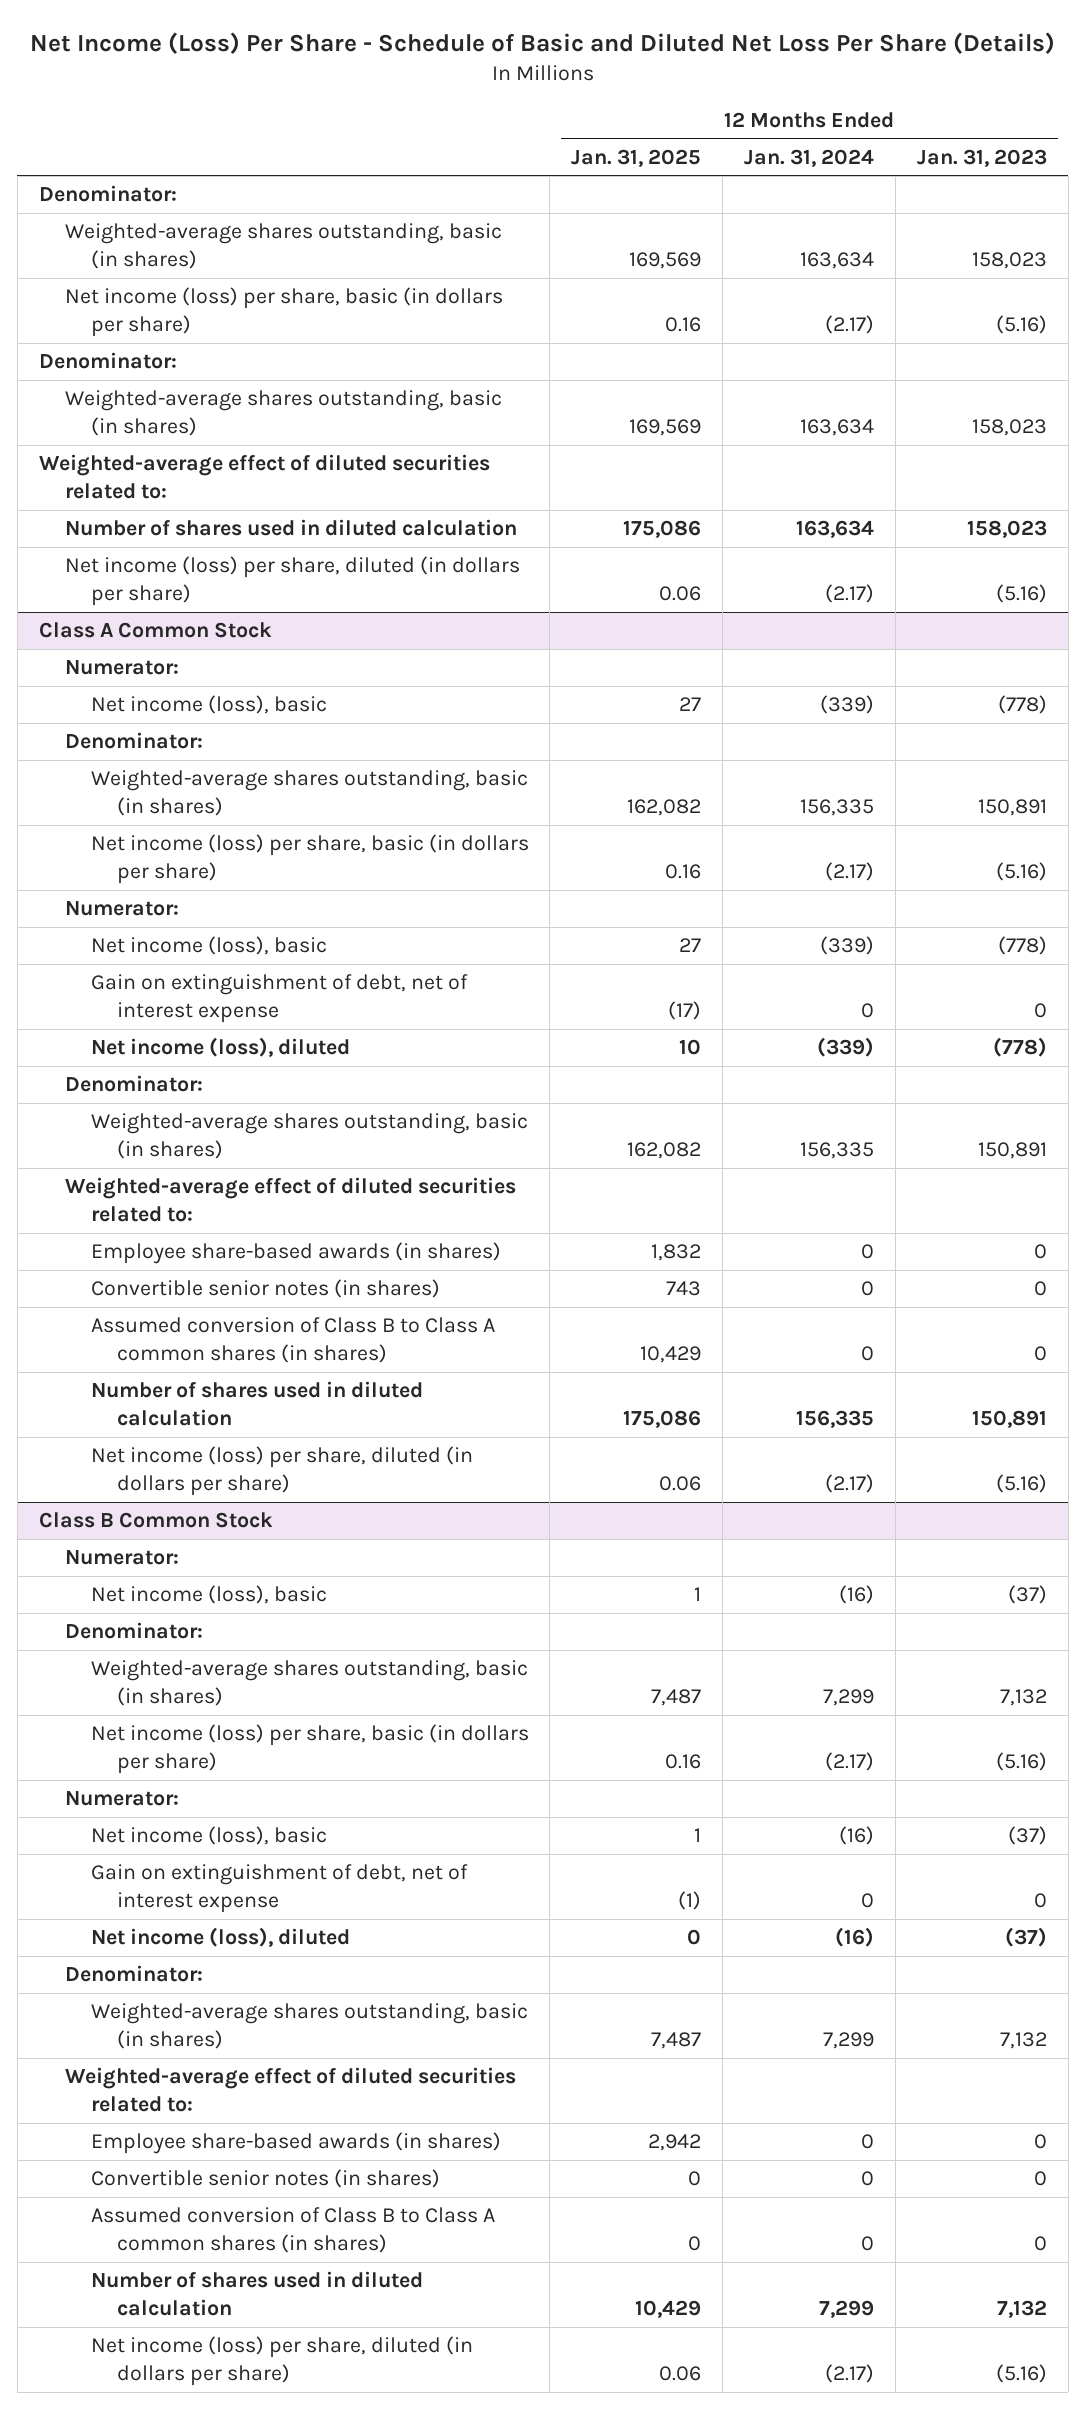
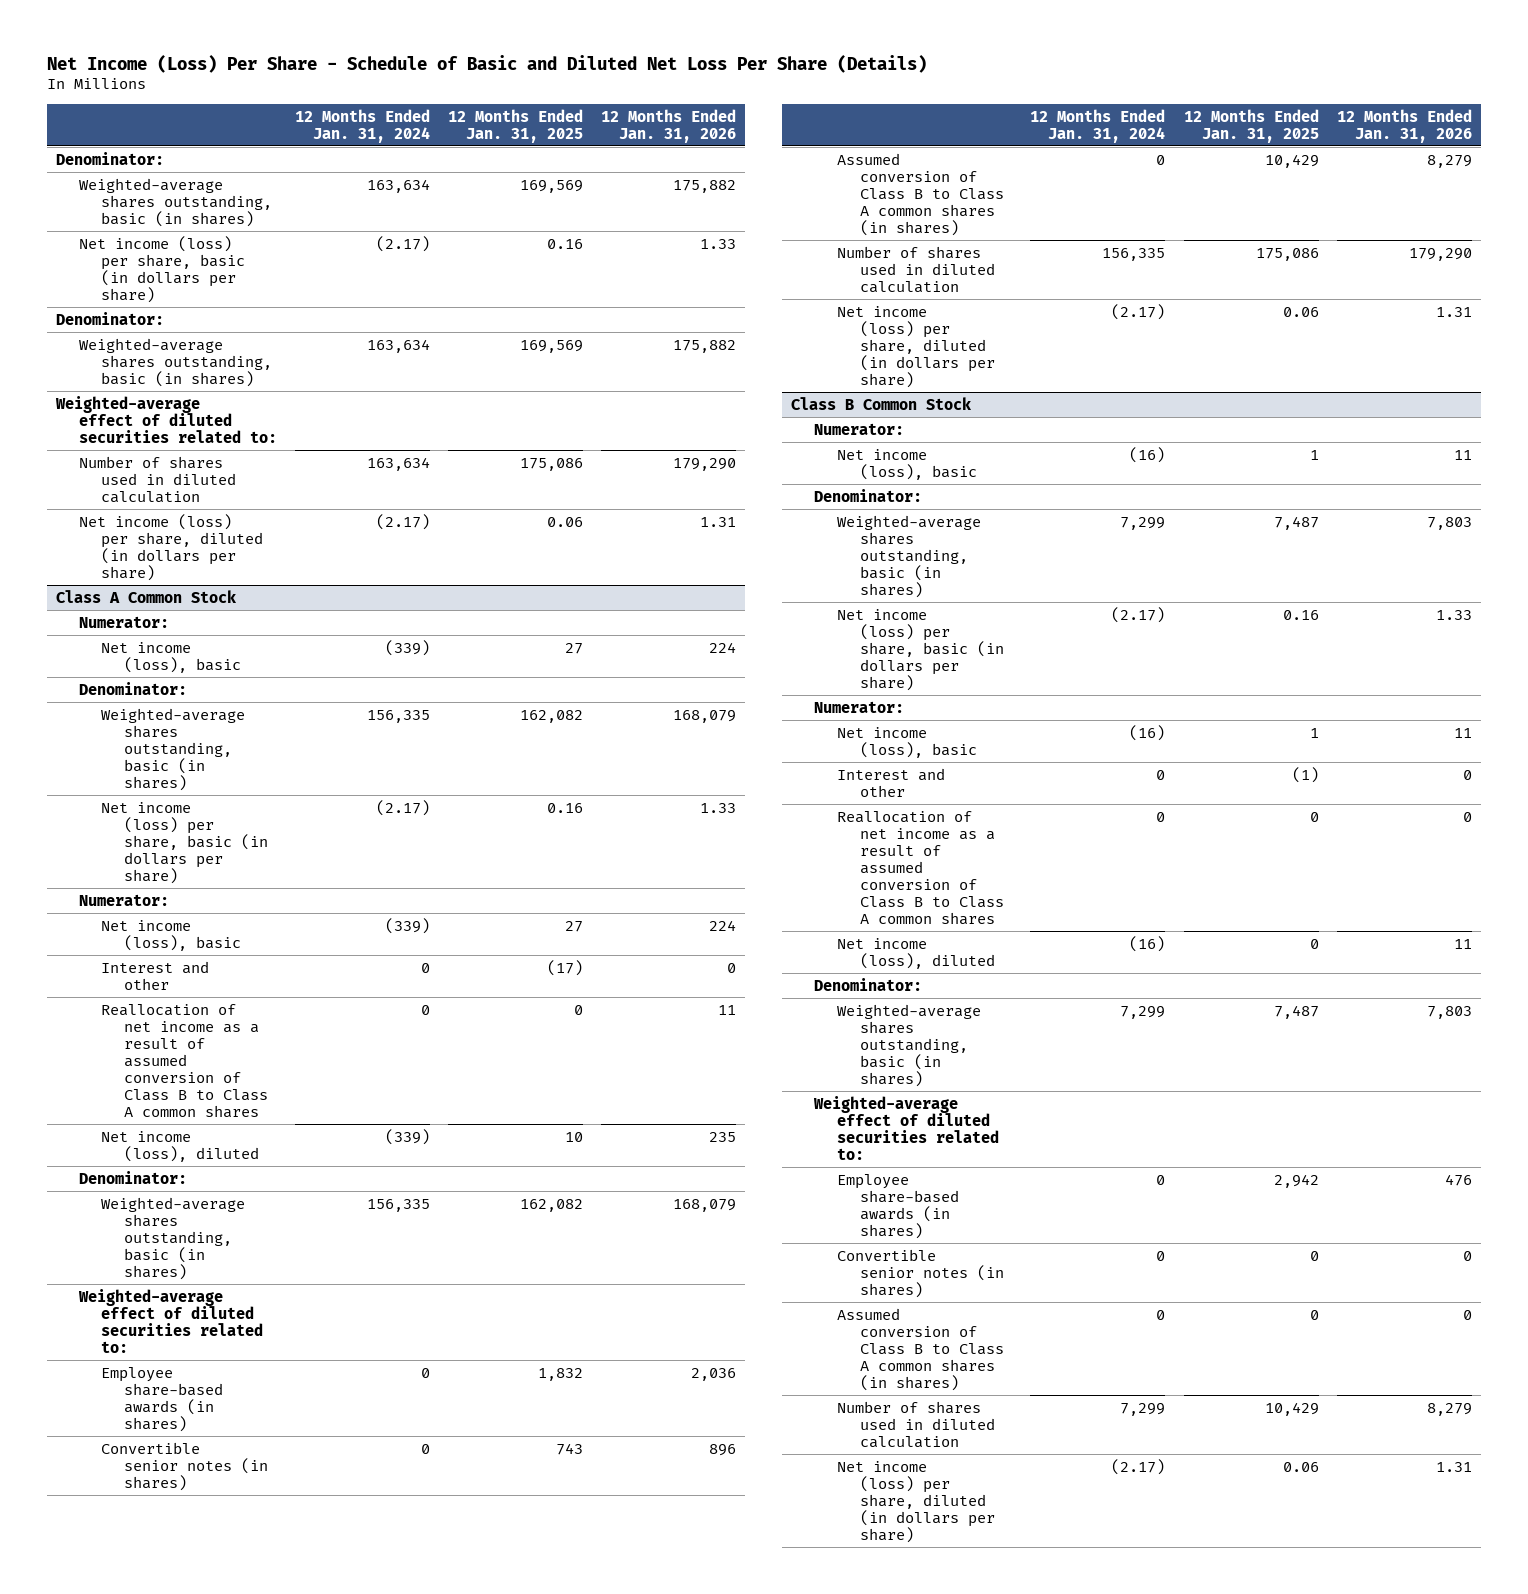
[916,148,1047,167] Jan. 31, 2023 -> none
none -> [601,108,737,143] 12 Months Ended Jan. 31, 2026
[90,974,468,1023] Gain on extinguishment of debt, net of interest expense -> none
none -> [101,960,210,990] Interest and other
none -> [101,1003,269,1118] Reallocation of net income as a result of assumed conversion of Class B to Class A common shares
[90,1864,468,1913] Gain on extinguishment of debt, net of interest expense -> none
none -> [837,767,946,797] Interest and other
none -> [837,810,1004,925] Reallocation of net income as a result of assumed conversion of Class B to Class A common shares

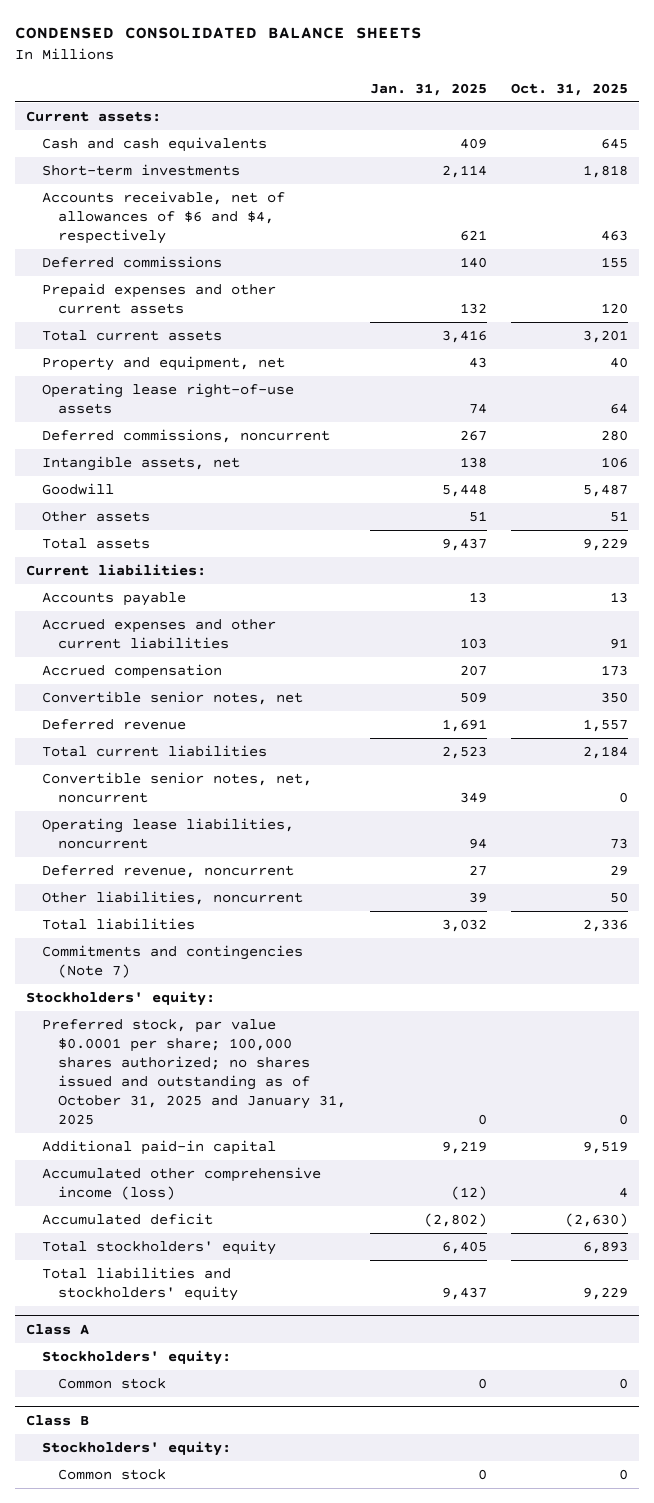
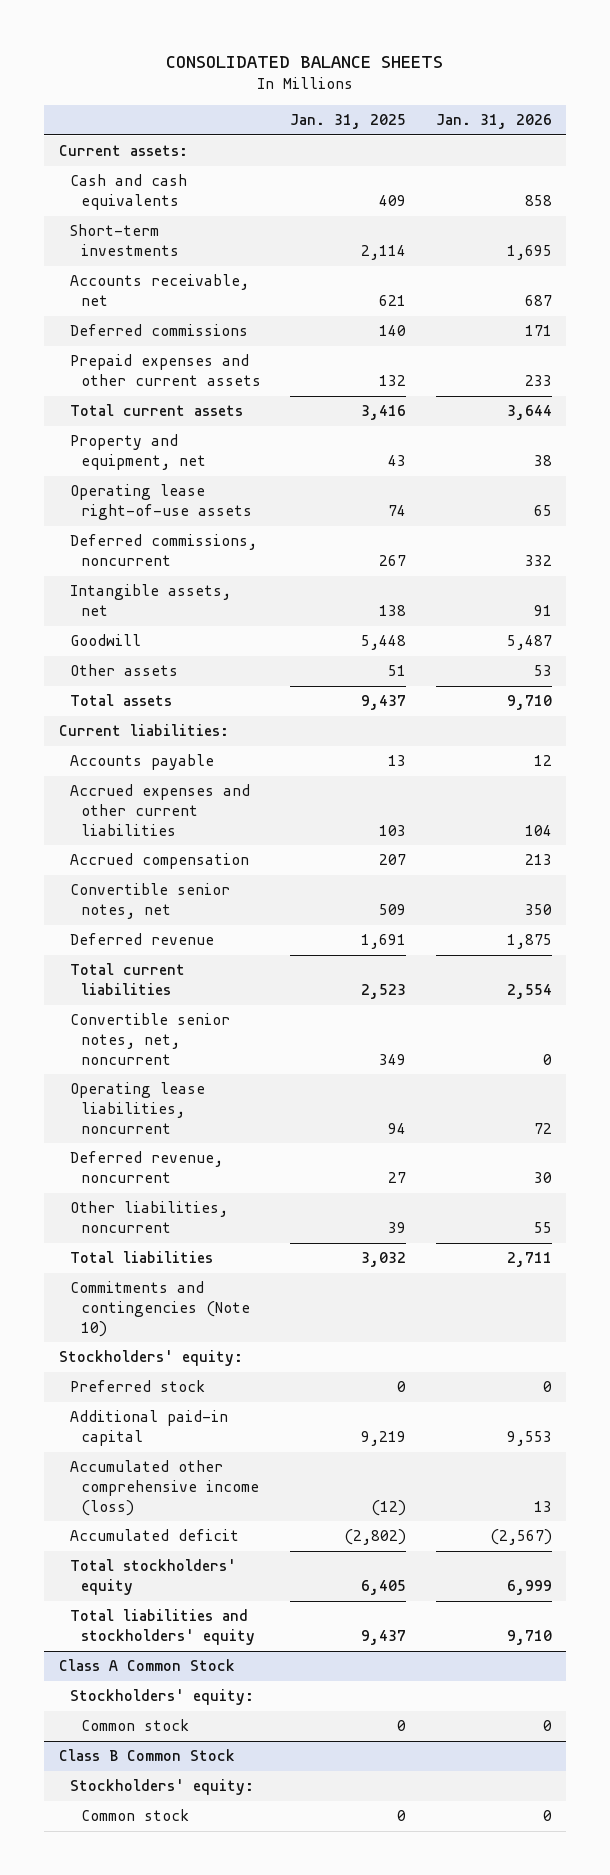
[14,27,422,40] CONDENSED CONSOLIDATED BALANCE SHEETS -> [166,56,444,69] CONSOLIDATED BALANCE SHEETS
[510,82,628,96] Oct. 31, 2025 -> none
none -> [435,114,552,130] Jan. 31, 2026
[42,191,286,245] Accounts receivable, net of allowances of $6 and $4, respectively -> [69,274,249,307] Accounts receivable, net
[42,945,304,979] Commitments and contingencies (Note 7) -> [69,1281,251,1337] Commitments and contingencies (Note 10)
[42,1019,347,1126] Preferred stock, par value $0.0001 per share; 100,000 shares authorized; no shares issued and outstanding as of October 31, 2025 and January 31, 2025 -> [69,1380,205,1393] Preferred stock
[26,1323,90,1335] Class A -> [58,1659,235,1672] Class A Common Stock
[26,1414,90,1426] Class B -> [58,1749,235,1762] Class B Common Stock

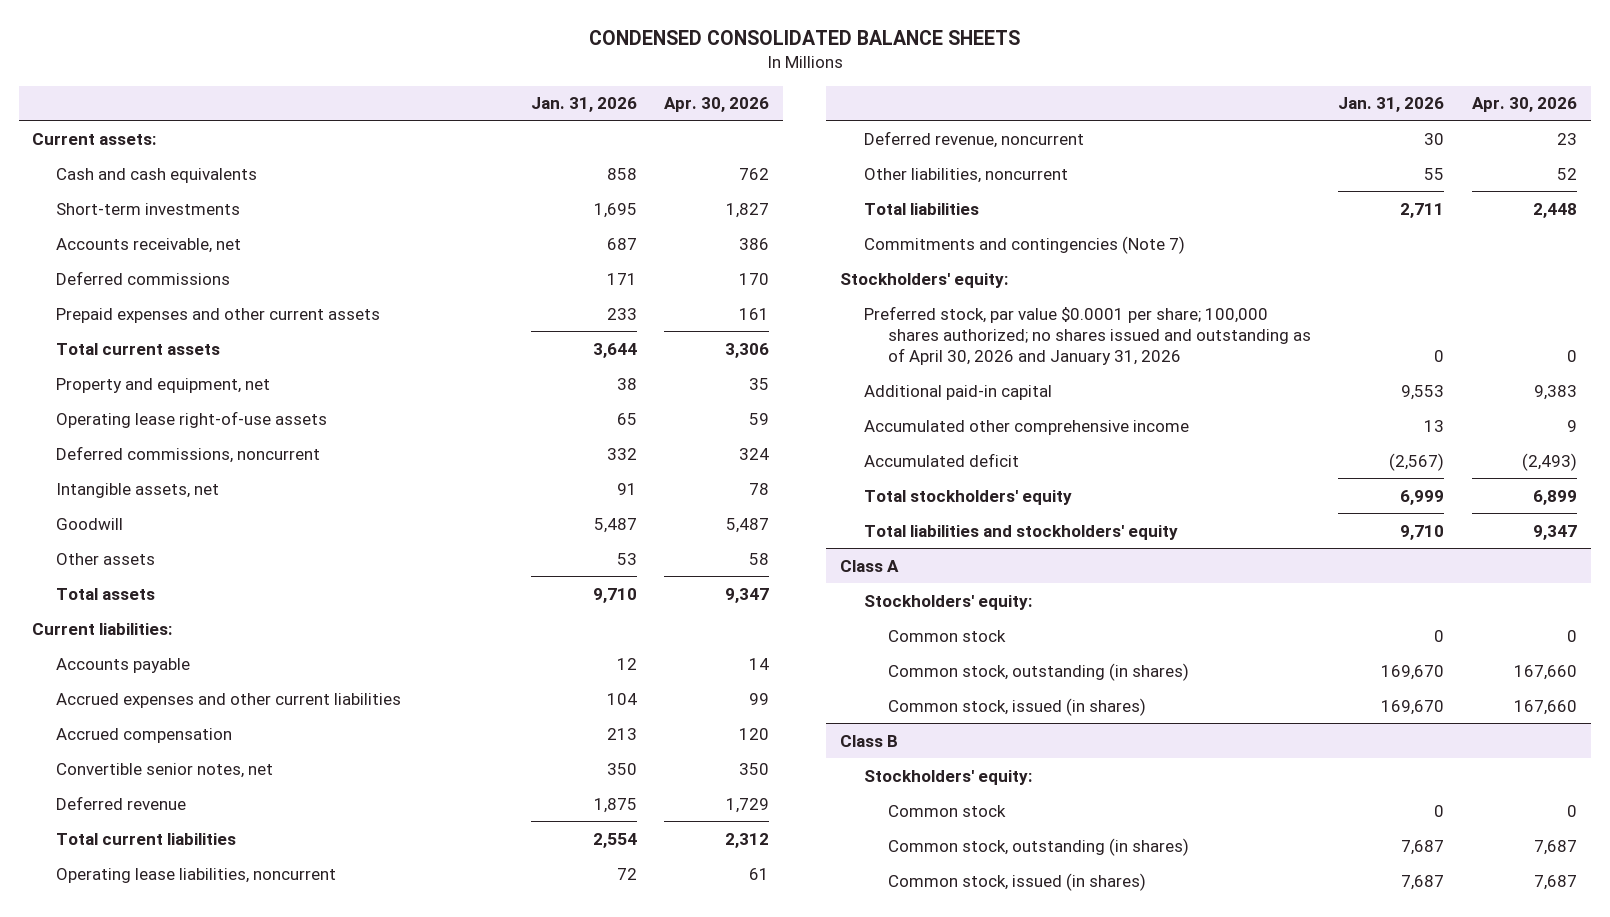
[166,56,444,69] CONSOLIDATED BALANCE SHEETS -> [588,30,1020,46] CONDENSED CONSOLIDATED BALANCE SHEETS
[290,114,407,130] Jan. 31, 2025 -> none
none -> [664,97,770,113] Apr. 30, 2026
[69,1013,230,1065] Convertible senior notes, net, noncurrent -> none
[69,1281,251,1337] Commitments and contingencies (Note 10) -> [863,235,1185,254] Commitments and contingencies (Note 7)
[69,1380,205,1393] Preferred stock -> [863,305,1311,365] Preferred stock, par value $0.0001 per share; 100,000 shares authorized; no shares issued and outstanding as of April 30, 2026 and January 31, 2026
[69,1460,260,1516] Accumulated other comprehensive income (loss) -> [863,419,1189,435] Accumulated other comprehensive income
[58,1659,235,1672] Class A Common Stock -> [840,559,900,572] Class A
none -> [887,662,1189,681] Common stock, outstanding (in shares)
none -> [887,697,1146,716] Common stock, issued (in shares)
[58,1749,235,1762] Class B Common Stock -> [840,734,899,747] Class B
none -> [887,837,1189,856] Common stock, outstanding (in shares)
none -> [887,872,1146,891] Common stock, issued (in shares)

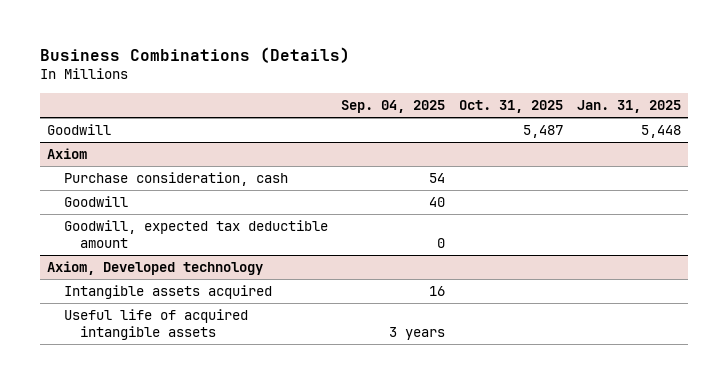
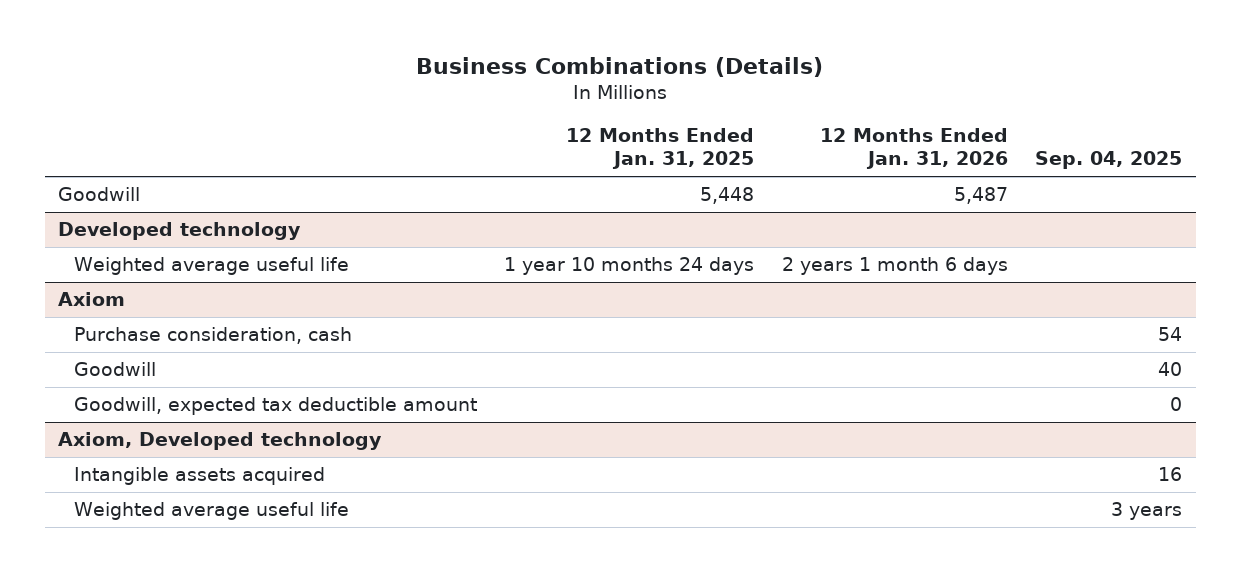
[459,100,564,114] Oct. 31, 2025 -> none
[577,100,682,114] Jan. 31, 2025 -> none
none -> [566,128,755,170] 12 Months Ended Jan. 31, 2025
none -> [819,128,1008,170] 12 Months Ended Jan. 31, 2026
none -> [58,222,302,241] Developed technology
none -> [74,257,350,276] Weighted average useful life
[63,308,248,340] Useful life of acquired intangible assets -> [74,502,350,521] Weighted average useful life

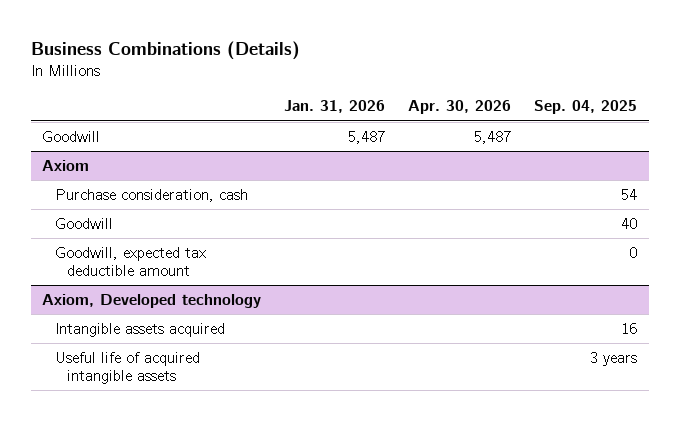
[566,128,755,170] 12 Months Ended Jan. 31, 2025 -> none
[819,128,1008,170] 12 Months Ended Jan. 31, 2026 -> none
none -> [284,100,386,114] Jan. 31, 2026
none -> [408,100,512,115] Apr. 30, 2026
[58,222,302,241] Developed technology -> none
[74,257,350,276] Weighted average useful life -> none
[74,502,350,521] Weighted average useful life -> [54,351,200,384] Useful life of acquired intangible assets

